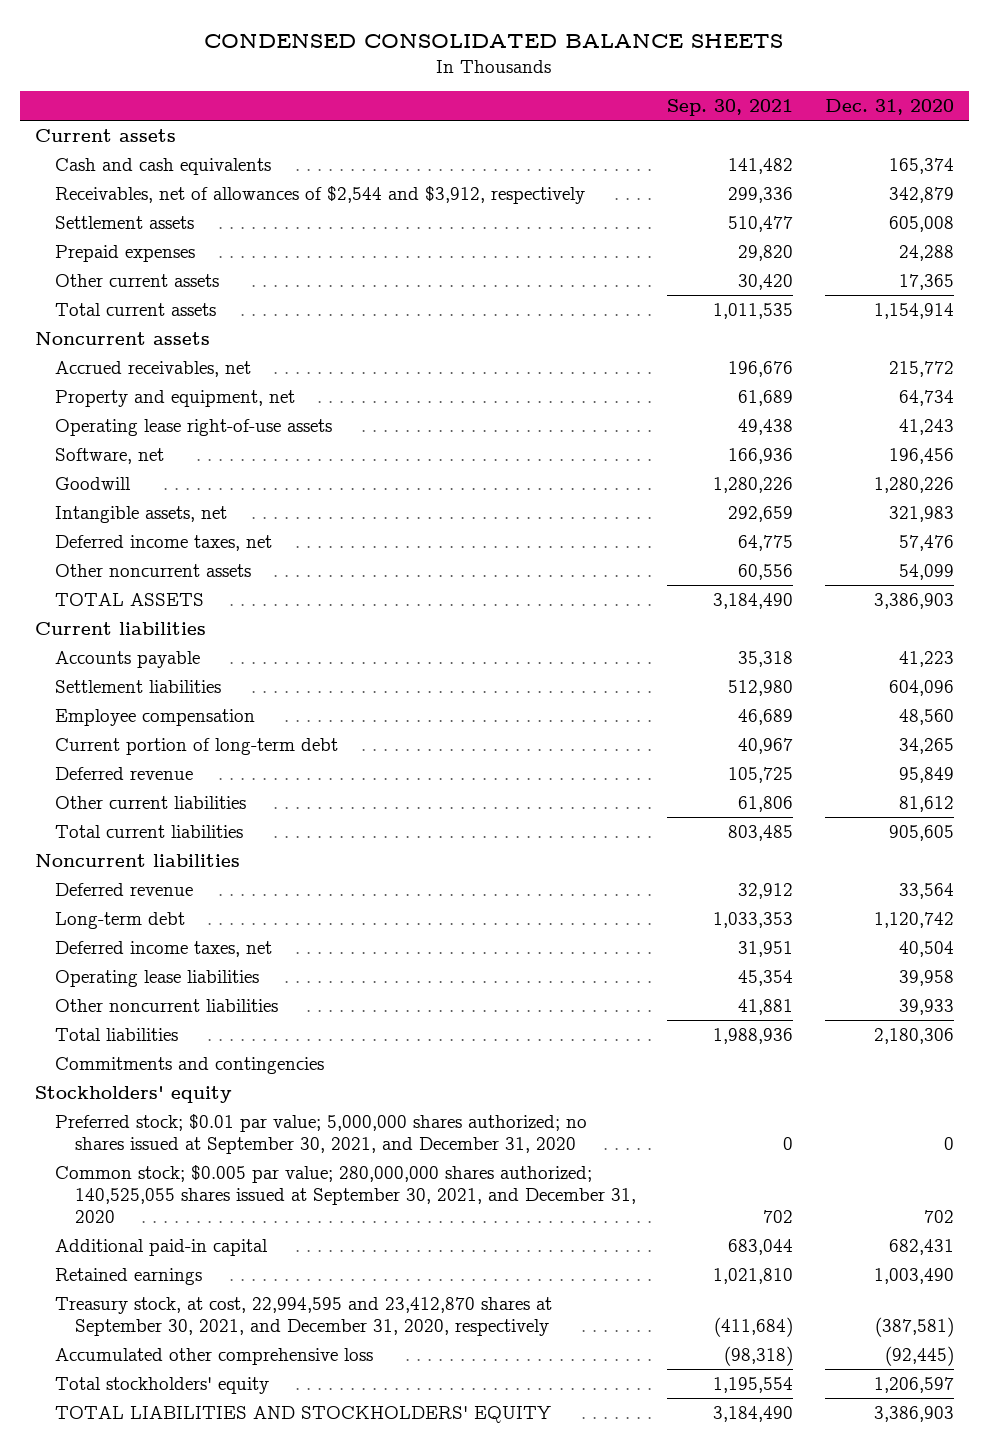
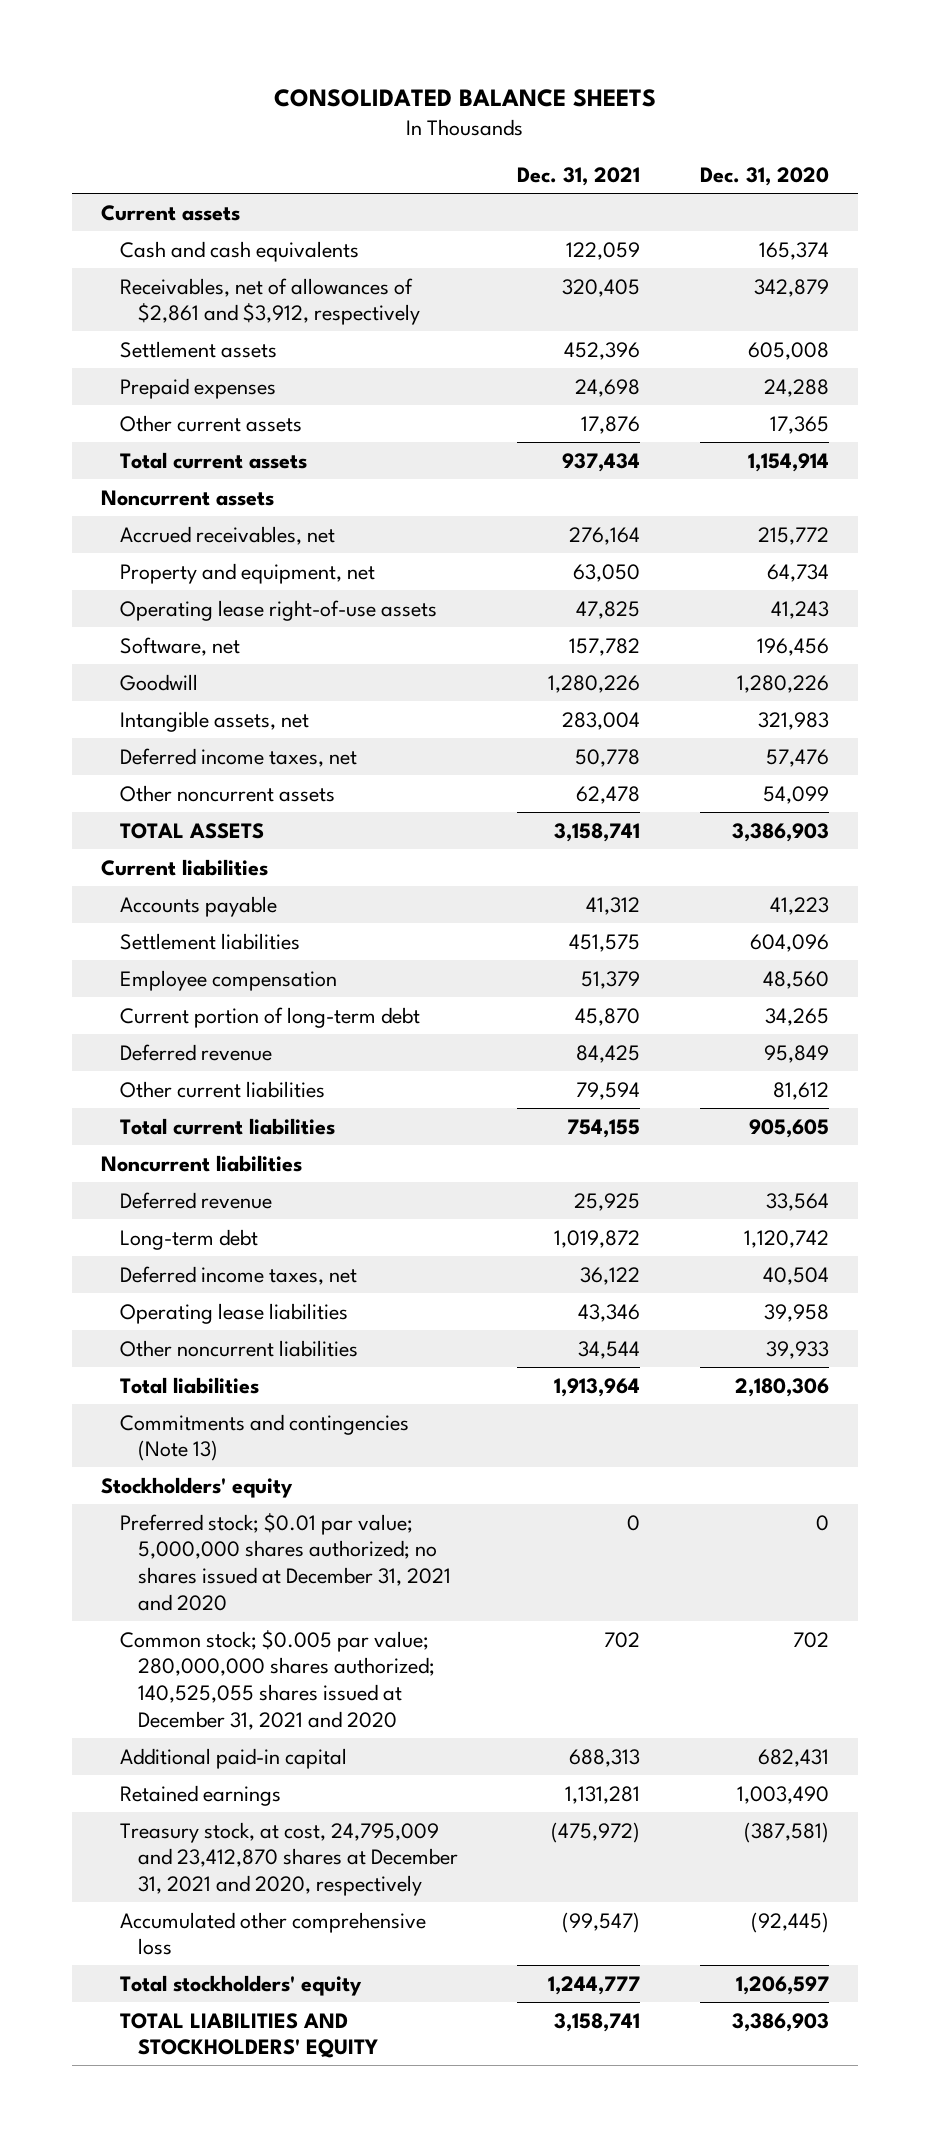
[204,33,784,49] CONDENSED CONSOLIDATED BALANCE SHEETS -> [273,88,656,107] CONSOLIDATED BALANCE SHEETS
[667,99,794,117] Sep. 30, 2021 -> none
none -> [517,167,641,187] Dec. 31, 2021
[55,185,586,204] Receivables, net of allowances of $2,544 and $3,912, respectively -> [119,277,421,326] Receivables, net of allowances of $2,861 and $3,912, respectively
[55,1056,325,1074] Commitments and contingencies -> [119,1413,409,1462] Commitments and contingencies (Note 13)
[55,1113,588,1154] Preferred stock; $0.01 par value; 5,000,000 shares authorized; no shares issued at September 30, 2021, and December 31, 2020 -> [119,1512,452,1611] Preferred stock; $0.01 par value; 5,000,000 shares authorized; no shares issued at December 31, 2021 and 2020
[55,1164,637,1224] Common stock; $0.005 par value; 280,000,000 shares authorized; 140,525,055 shares issued at September 30, 2021, and December 31, 2020 -> [119,1629,436,1730] Common stock; $0.005 par value; 280,000,000 shares authorized; 140,525,055 shares issued at December 31, 2021 and 2020
[55,1296,553,1336] Treasury stock, at cost, 22,994,595 and 23,412,870 shares at September 30, 2021, and December 31, 2020, respectively -> [119,1821,459,1896] Treasury stock, at cost, 24,795,009 and 23,412,870 shares at December 31, 2021 and 2020, respectively

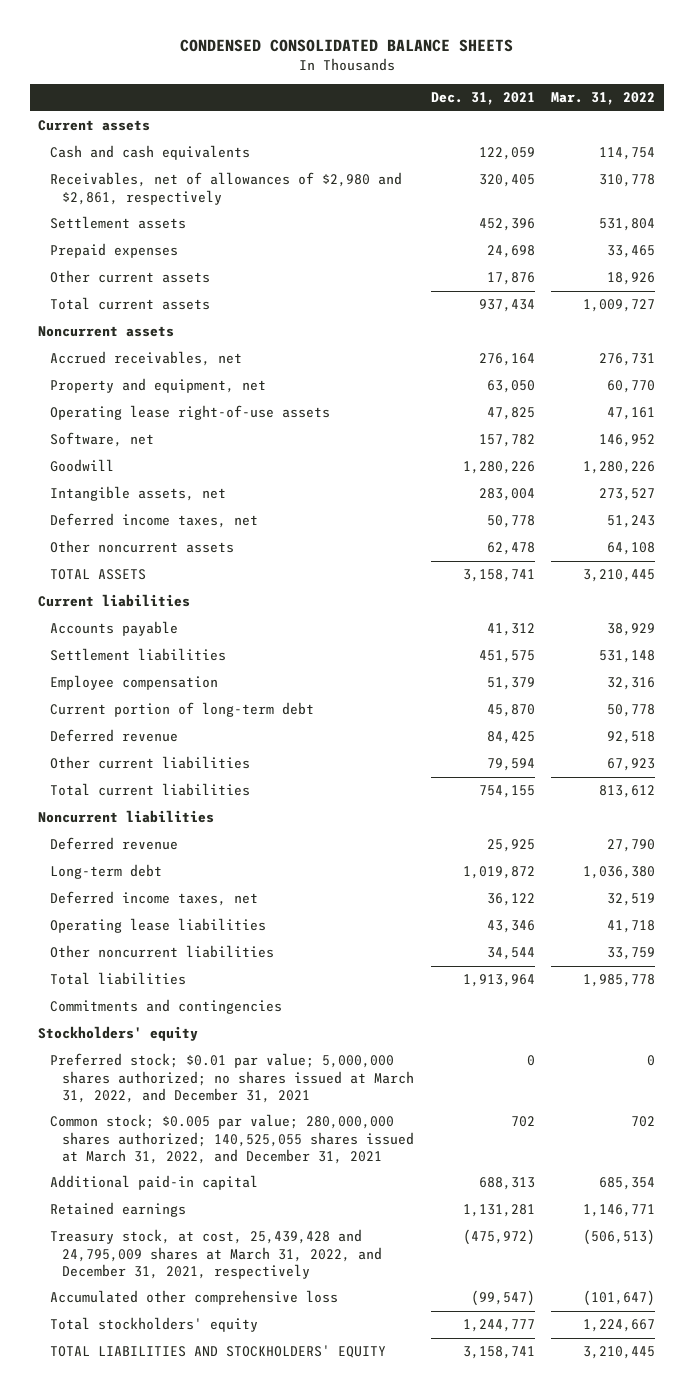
[273,88,656,107] CONSOLIDATED BALANCE SHEETS -> [179,39,513,53] CONDENSED CONSOLIDATED BALANCE SHEETS
[699,167,829,187] Dec. 31, 2020 -> none
none -> [551,92,656,106] Mar. 31, 2022
[119,277,421,326] Receivables, net of allowances of $2,861 and $3,912, respectively -> [49,172,402,205] Receivables, net of allowances of $2,980 and $2,861, respectively
[119,1413,409,1462] Commitments and contingencies (Note 13) -> [49,999,282,1015] Commitments and contingencies
[119,1512,452,1611] Preferred stock; $0.01 par value; 5,000,000 shares authorized; no shares issued at December 31, 2021 and 2020 -> [49,1053,414,1103] Preferred stock; $0.01 par value; 5,000,000 shares authorized; no shares issued at March 31, 2022, and December 31, 2021
[119,1629,436,1730] Common stock; $0.005 par value; 280,000,000 shares authorized; 140,525,055 shares issued at December 31, 2021 and 2020 -> [49,1114,414,1164] Common stock; $0.005 par value; 280,000,000 shares authorized; 140,525,055 shares issued at March 31, 2022, and December 31, 2021
[119,1821,459,1896] Treasury stock, at cost, 24,795,009 and 23,412,870 shares at December 31, 2021 and 2020, respectively -> [49,1229,382,1279] Treasury stock, at cost, 25,439,428 and 24,795,009 shares at March 31, 2022, and December 31, 2021, respectively

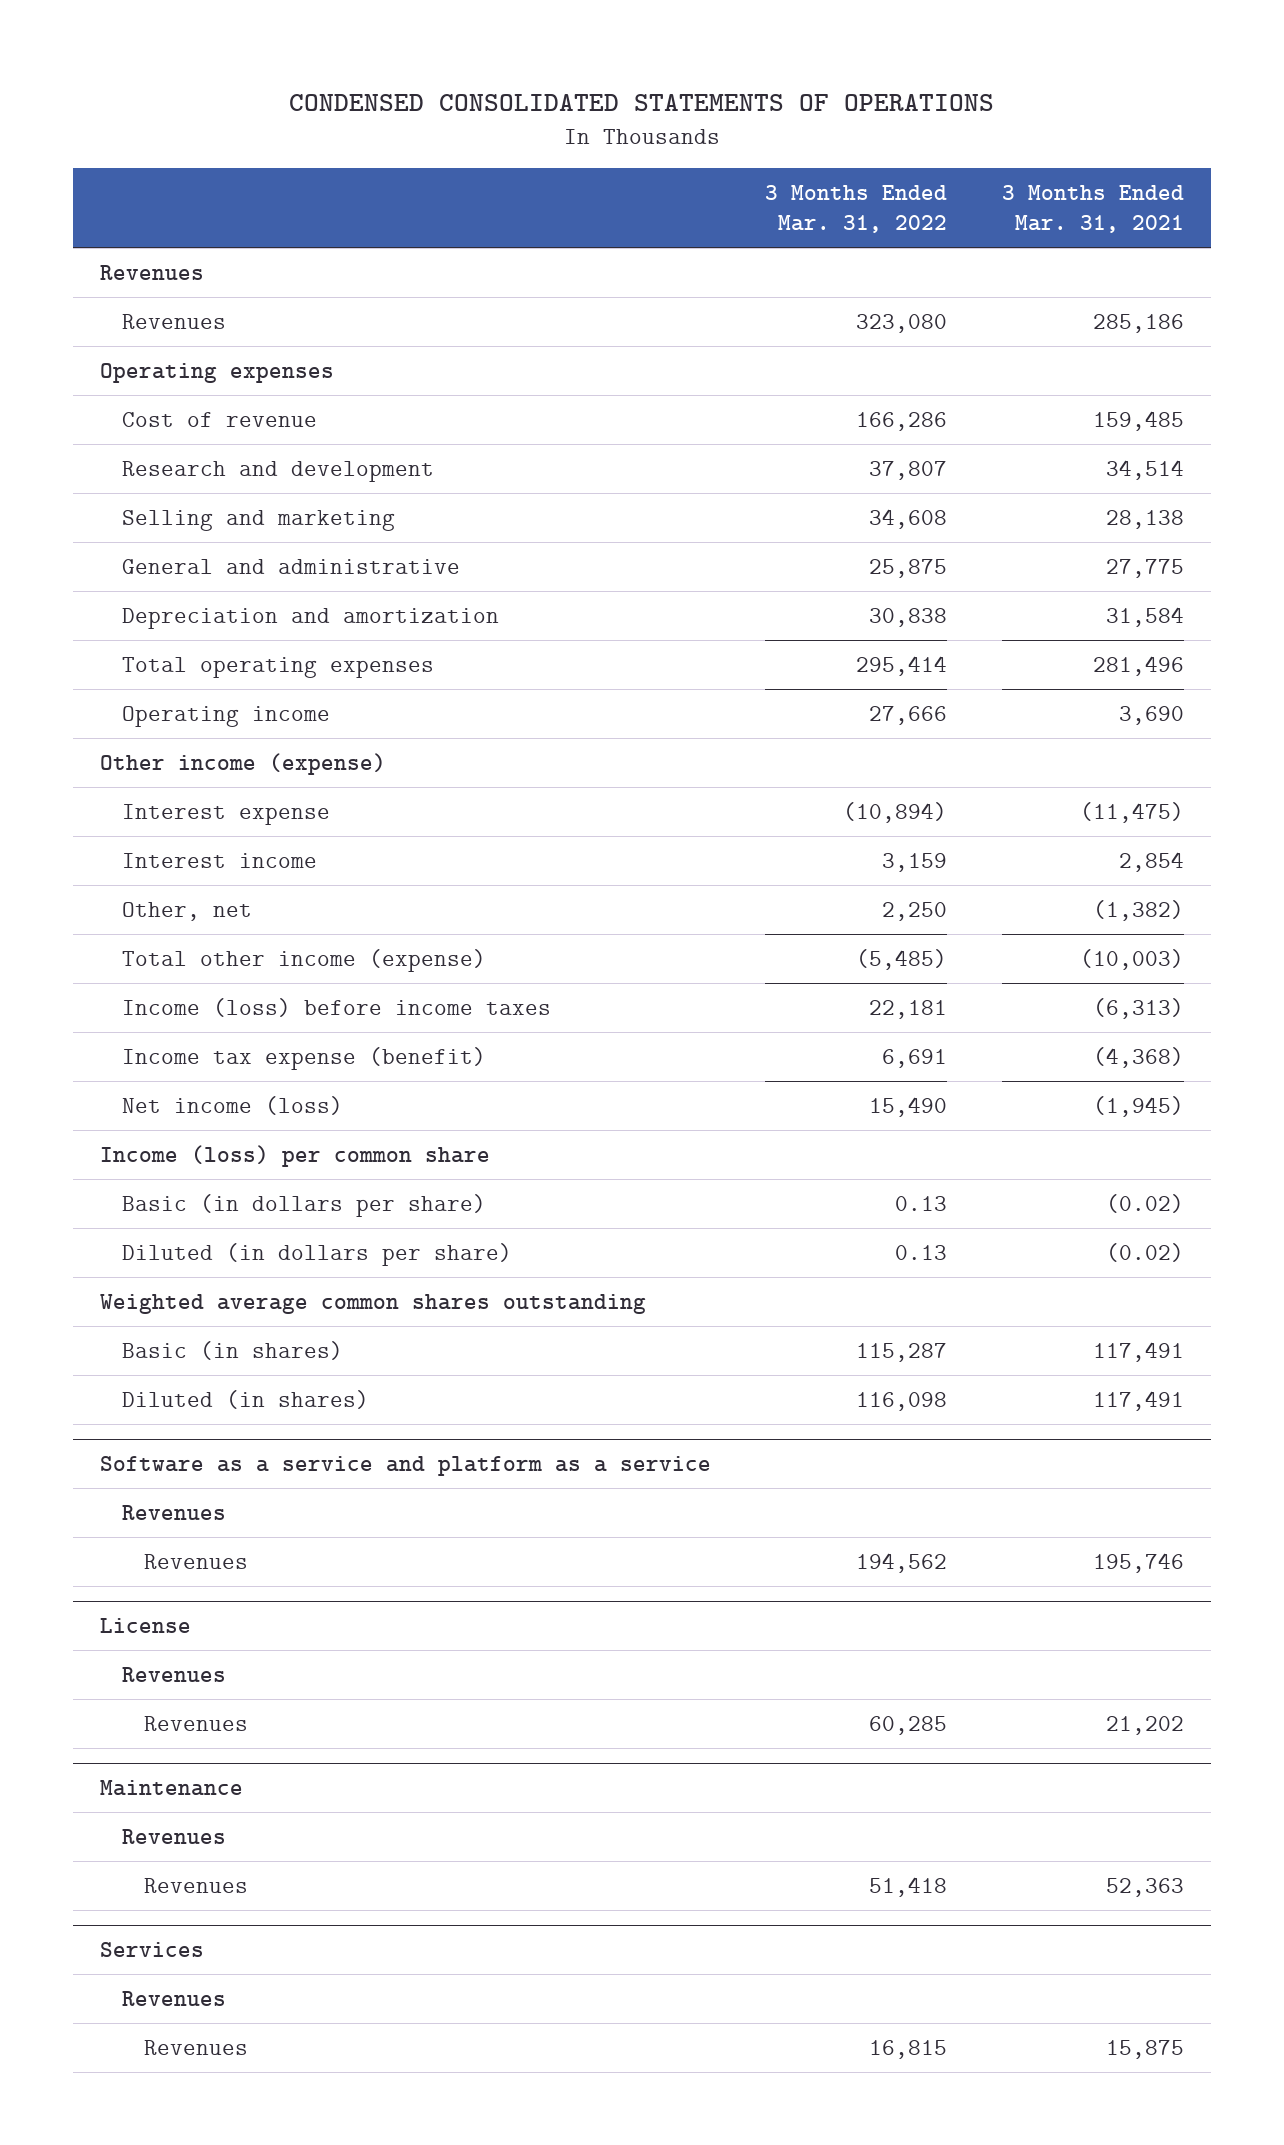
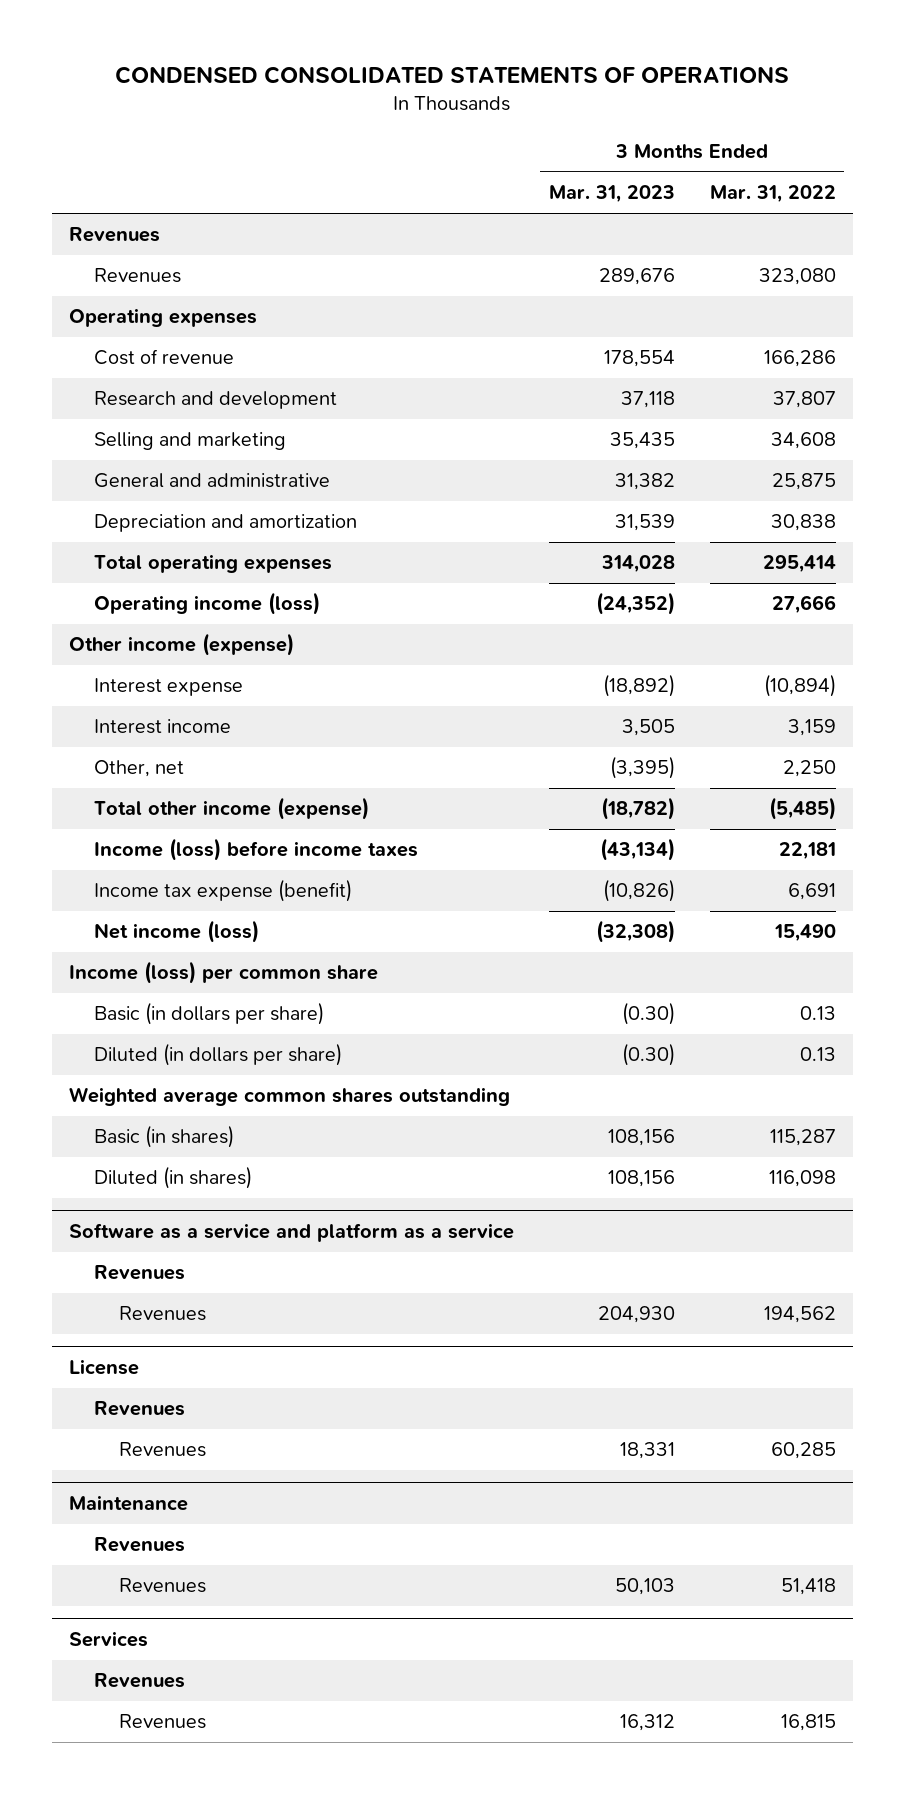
[1001,184,1184,234] 3 Months Ended Mar. 31, 2021 -> none
none -> [548,185,675,204] Mar. 31, 2023
[122,705,331,727] Operating income -> [94,592,321,616] Operating income (loss)

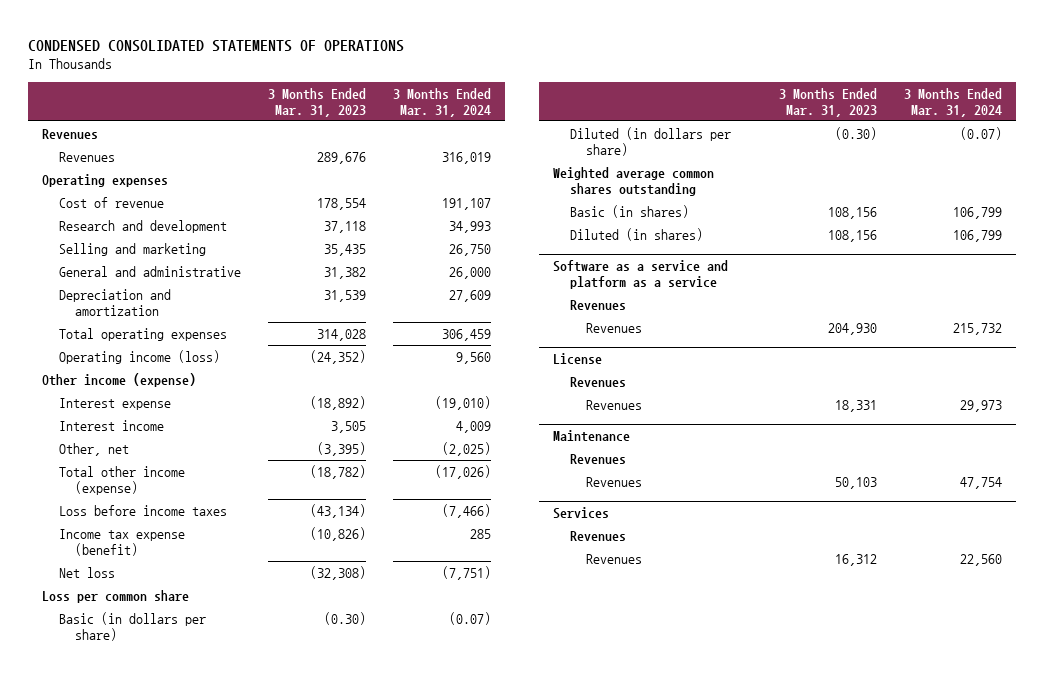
[709,185,836,204] Mar. 31, 2022 -> none
none -> [393,87,492,117] 3 Months Ended Mar. 31, 2024
[94,838,419,862] Income (loss) before income taxes -> [58,504,227,516] Loss before income taxes
[94,920,260,944] Net income (loss) -> [58,566,115,578] Net loss
[69,961,379,985] Income (loss) per common share -> [42,589,190,603] Loss per common share

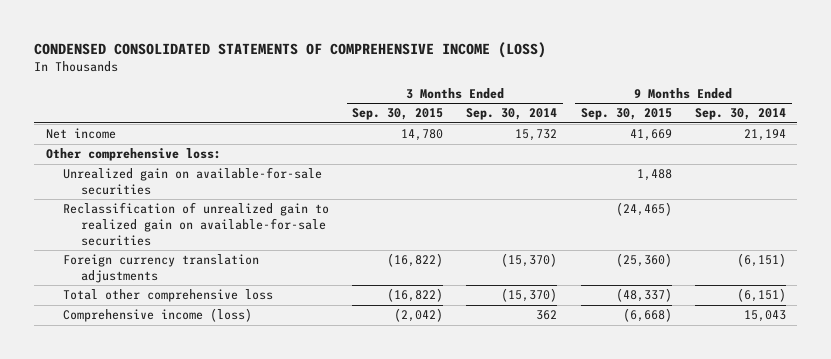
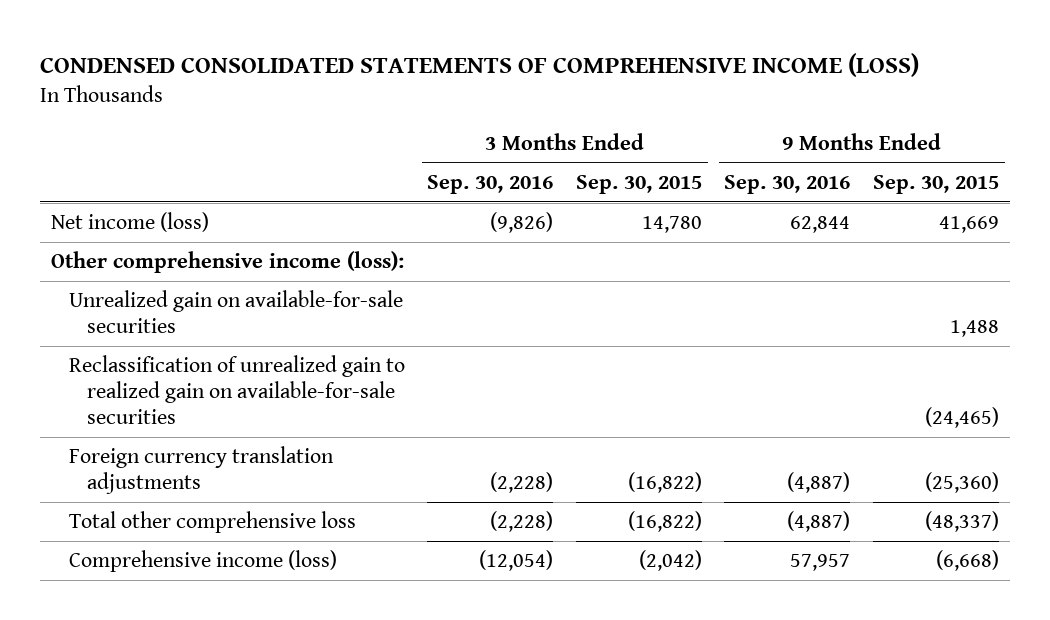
[466,108,558,121] Sep. 30, 2014 -> none
[694,108,786,121] Sep. 30, 2014 -> none
none -> [427,174,554,194] Sep. 30, 2016
none -> [724,174,851,194] Sep. 30, 2016
[45,128,116,140] Net income -> [50,212,209,233] Net income (loss)
[45,148,221,162] Other comprehensive loss: -> [50,251,404,274] Other comprehensive income (loss):

